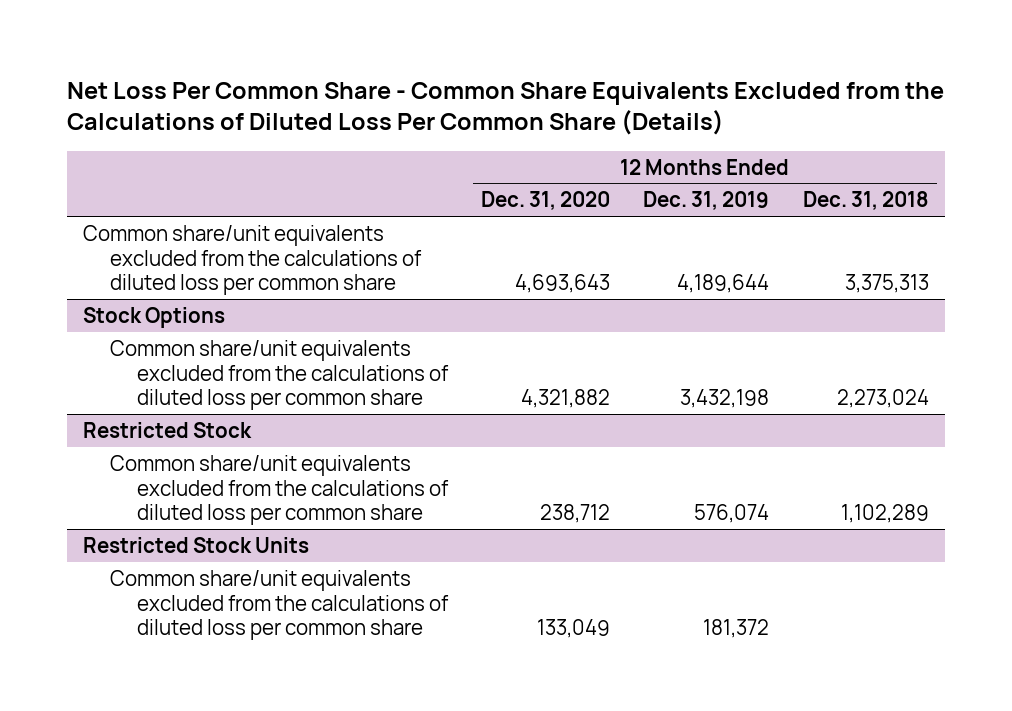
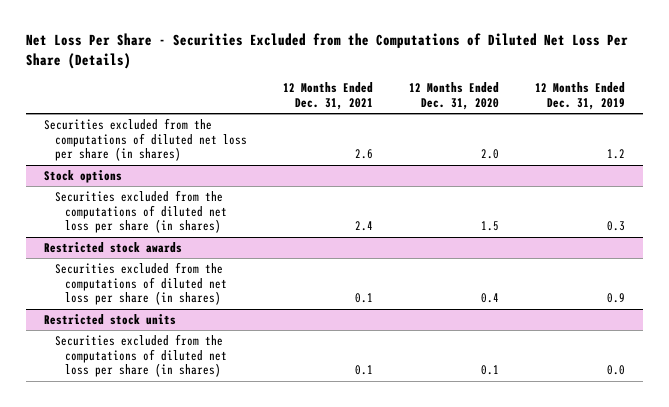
[66,81,944,136] Net Loss Per Common Share - Common Share Equivalents Excluded from the Calculations of Diluted Loss Per Common Share (Details) -> [25,33,628,69] Net Loss Per Share - Securities Excluded from the Computations of Diluted Net Loss Per Share (Details)
[802,191,929,211] Dec. 31, 2018 -> none
none -> [282,82,373,110] 12 Months Ended Dec. 31, 2021
[83,224,423,296] Common share/unit equivalents excluded from the calculations of diluted loss per common share -> [44,117,247,162] Securities excluded from the computations of diluted net loss per share (in shares)
[515,274,611,294] 4,693,643 -> [481,149,500,160] 2.0
[677,274,770,294] 4,189,644 -> [607,149,626,160] 1.2
[83,306,226,328] Stock Options -> [44,169,123,183] Stock options
[110,339,449,411] Common share/unit equivalents excluded from the calculations of diluted loss per common share -> [54,189,228,234] Securities excluded from the computations of diluted net loss per share (in shares)
[521,389,611,409] 4,321,882 -> [481,221,500,232] 1.5
[680,389,770,409] 3,432,198 -> [607,221,626,232] 0.3
[83,421,253,438] Restricted Stock -> [44,241,183,253] Restricted stock awards
[110,454,449,526] Common share/unit equivalents excluded from the calculations of diluted loss per common share -> [54,261,228,306] Securities excluded from the computations of diluted net loss per share (in shares)
[540,504,611,524] 238,712 -> [481,293,500,304] 0.4
[694,504,770,524] 576,074 -> [607,293,626,304] 0.9
[83,536,310,553] Restricted Stock Units -> [44,313,177,325] Restricted stock units
[110,569,449,641] Common share/unit equivalents excluded from the calculations of diluted loss per common share -> [54,333,228,378] Securities excluded from the computations of diluted net loss per share (in shares)
[537,619,611,639] 133,049 -> [481,365,500,376] 0.1
[703,619,770,639] 181,372 -> [607,365,626,376] 0.0

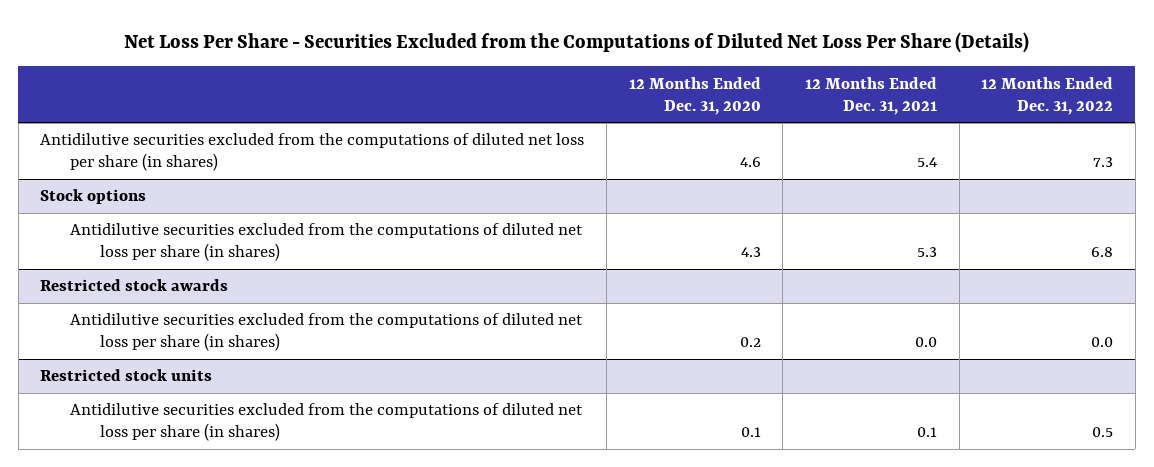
[535,82,626,110] 12 Months Ended Dec. 31, 2019 -> none
none -> [981,76,1114,115] 12 Months Ended Dec. 31, 2022
[44,117,247,162] Securities excluded from the computations of diluted net loss per share (in shares) -> [40,133,585,172] Antidilutive securities excluded from the computations of diluted net loss per share (in shares)
[354,149,373,160] 2.6 -> [916,157,937,168] 5.4
[481,149,500,160] 2.0 -> [739,157,761,168] 4.6
[54,189,228,234] Securities excluded from the computations of diluted net loss per share (in shares) -> [70,223,584,262] Antidilutive securities excluded from the computations of diluted net loss per share (in shares)
[354,221,373,232] 2.4 -> [916,247,937,258] 5.3
[481,221,500,232] 1.5 -> [740,247,761,258] 4.3
[54,261,228,306] Securities excluded from the computations of diluted net loss per share (in shares) -> [70,313,584,352] Antidilutive securities excluded from the computations of diluted net loss per share (in shares)
[354,293,373,304] 0.1 -> [914,337,937,348] 0.0
[481,293,500,304] 0.4 -> [739,337,761,348] 0.2
[54,333,228,378] Securities excluded from the computations of diluted net loss per share (in shares) -> [70,403,584,442] Antidilutive securities excluded from the computations of diluted net loss per share (in shares)

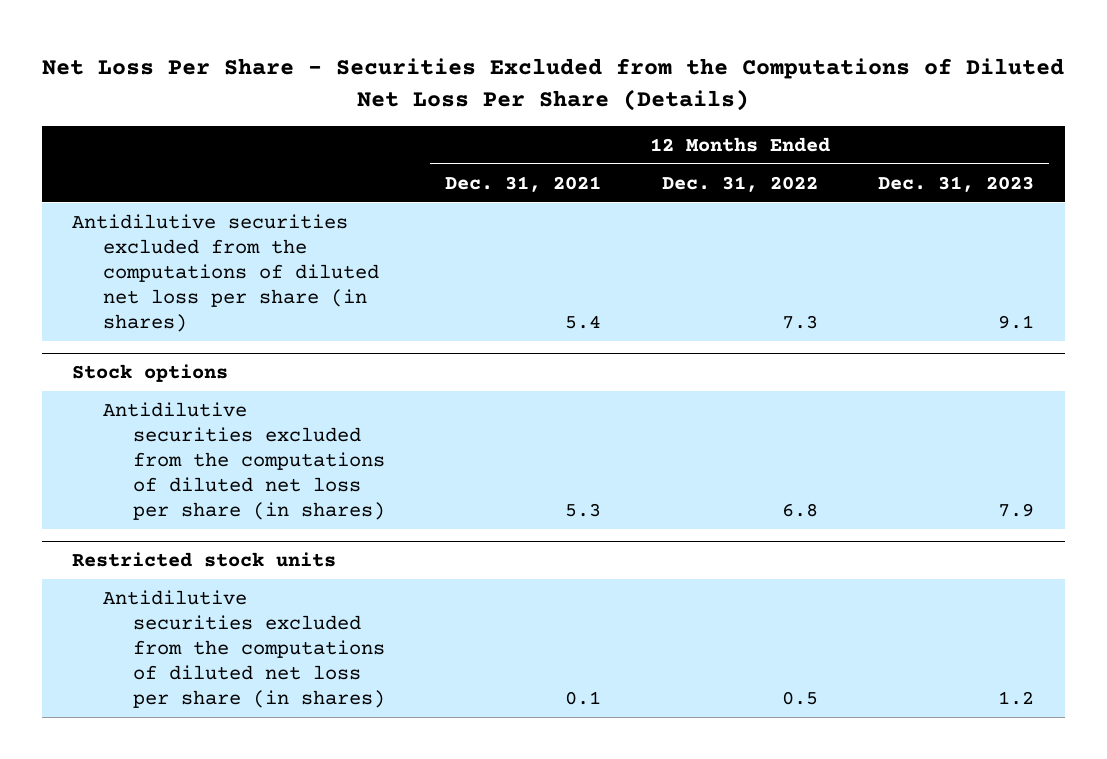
[628,76,761,115] 12 Months Ended Dec. 31, 2020 -> none
none -> [878,175,1035,192] Dec. 31, 2023
[40,279,229,292] Restricted stock awards -> none
[70,313,584,352] Antidilutive securities excluded from the computations of diluted net loss per share (in shares) -> none

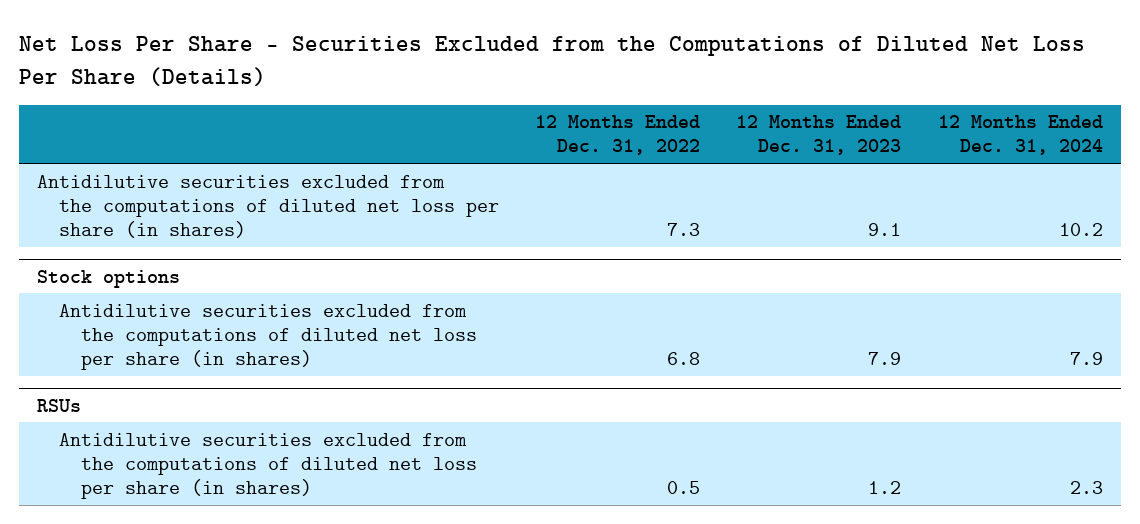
[445,175,602,192] Dec. 31, 2021 -> none
none -> [937,115,1103,156] 12 Months Ended Dec. 31, 2024
[72,552,337,568] Restricted stock units -> [36,398,81,412] RSUs

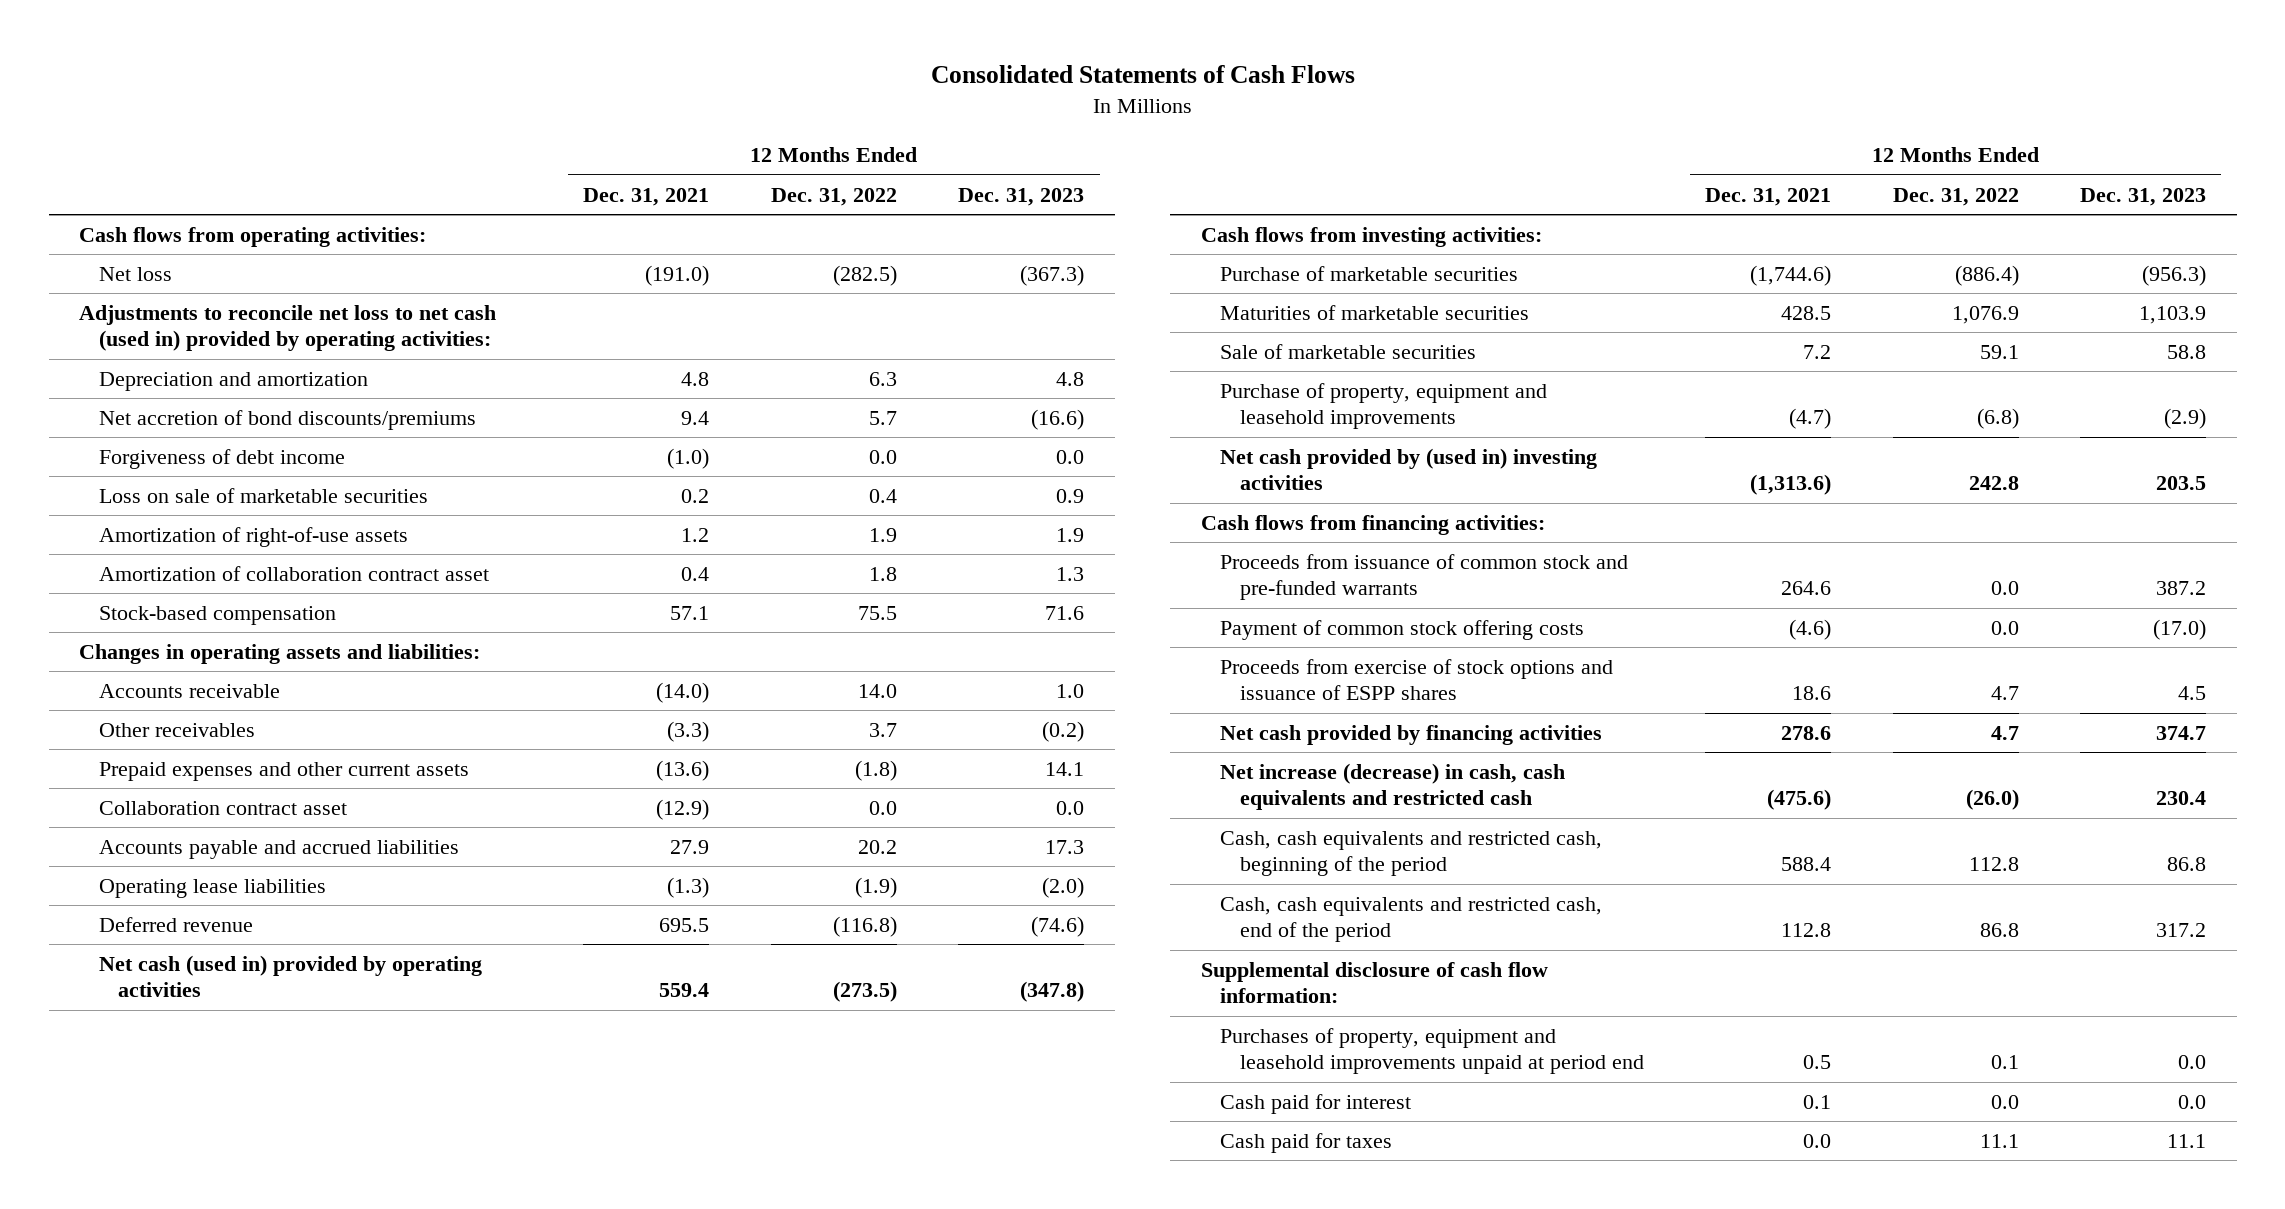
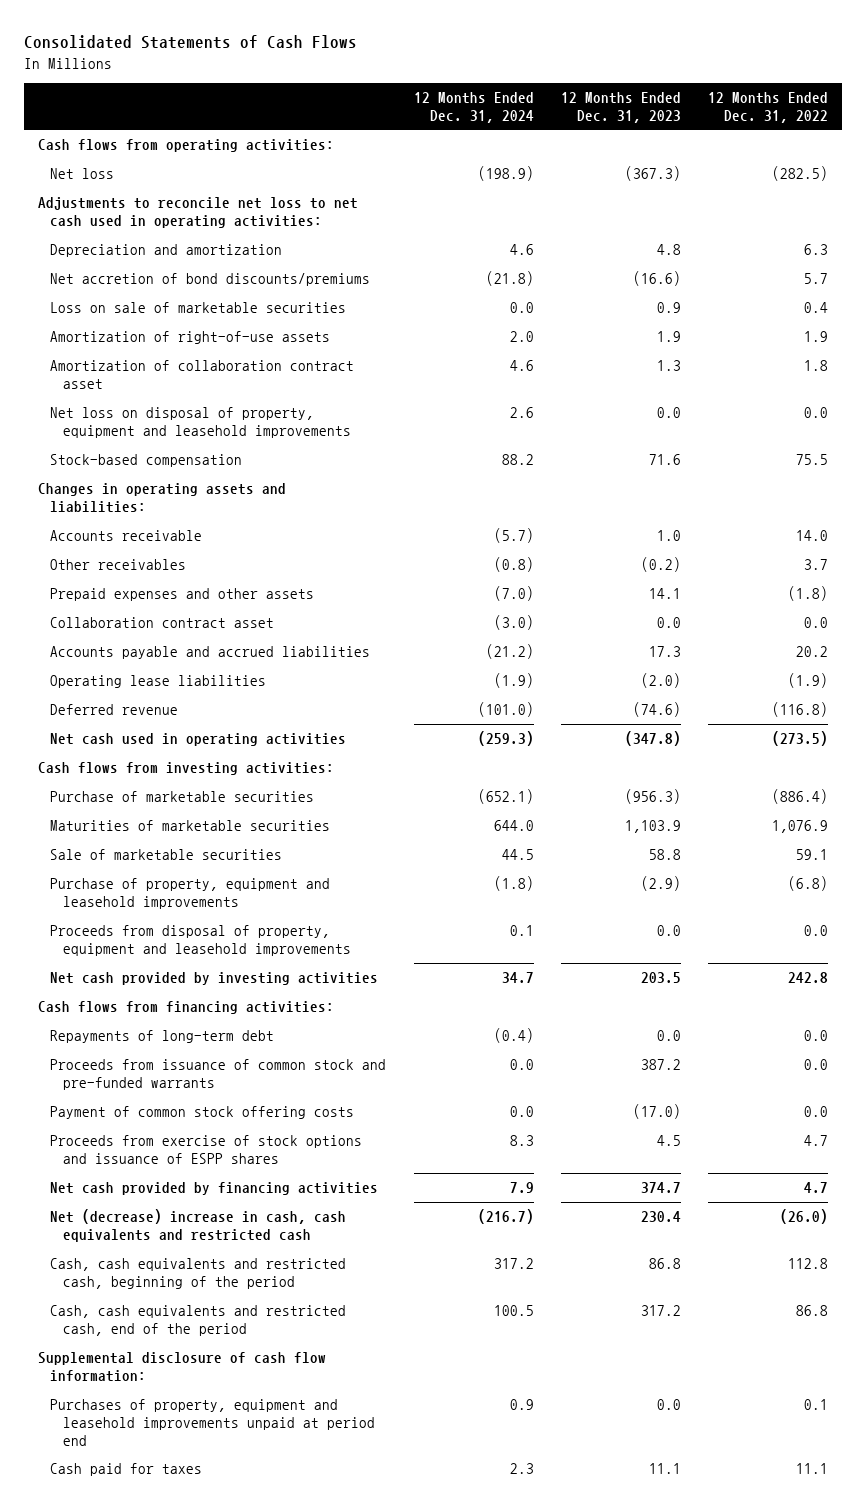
[583,187,710,206] Dec. 31, 2021 -> none
none -> [413,91,534,123] 12 Months Ended Dec. 31, 2024
[79,304,497,352] Adjustments to reconcile net loss to net cash (used in) provided by operating activities: -> [37,197,358,228] Adjustments to reconcile net loss to net cash used in operating activities:
[98,448,345,469] Forgiveness of debt income -> none
none -> [50,407,351,438] Net loss on disposal of property, equipment and leasehold improvements
[98,761,469,781] Prepaid expenses and other current assets -> [50,588,315,602] Prepaid expenses and other assets
[98,954,482,998] Net cash (used in) provided by operating activities -> [50,733,347,747] Net cash used in operating activities
none -> [50,925,351,956] Proceeds from disposal of property, equipment and leasehold improvements
[1220,447,1598,491] Net cash provided by (used in) investing activities -> [50,972,379,986] Net cash provided by investing activities
none -> [50,1030,275,1044] Repayments of long-term debt
[1220,762,1566,811] Net increase (decrease) in cash, cash equivalents and restricted cash -> [50,1209,347,1242] Net (decrease) increase in cash, cash equivalents and restricted cash
[1220,1093,1412,1114] Cash paid for interest -> none

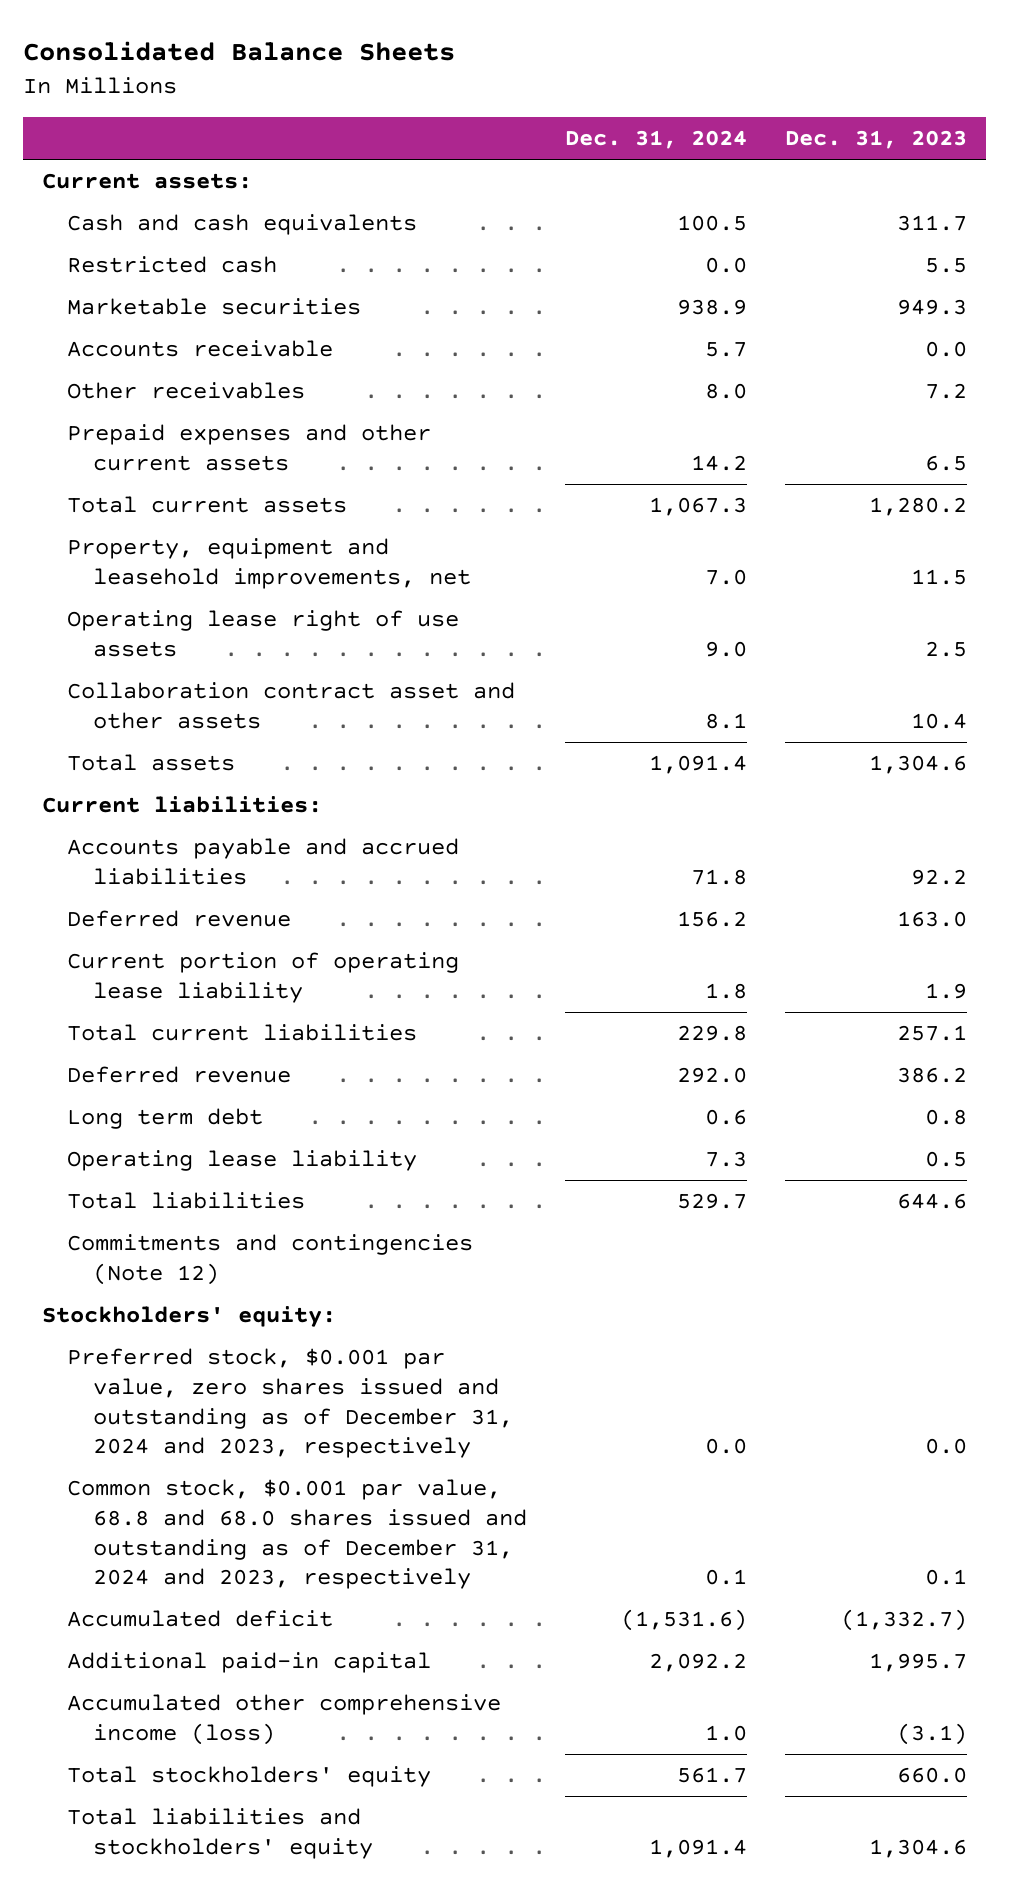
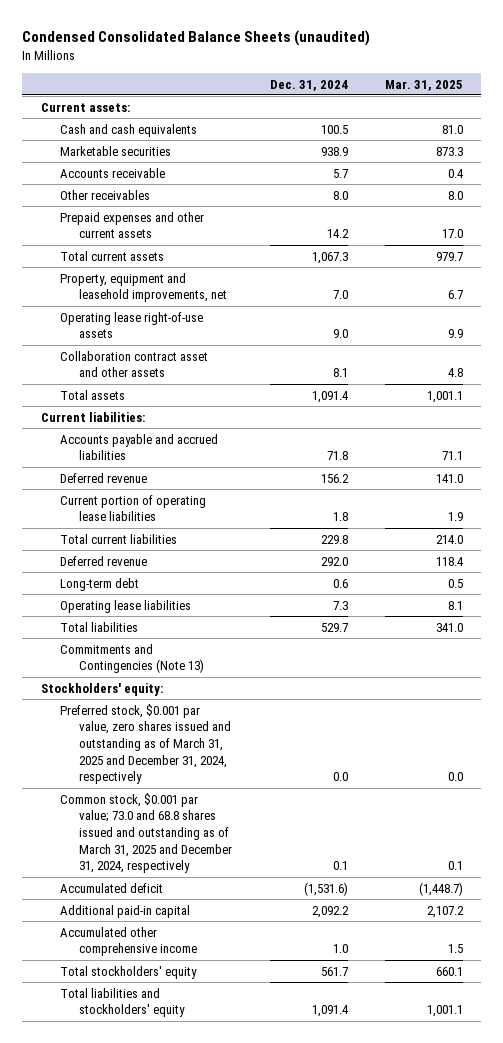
[22,41,455,62] Consolidated Balance Sheets -> [22,30,371,47] Condensed Consolidated Balance Sheets (unaudited)
[784,130,967,150] Dec. 31, 2023 -> none
none -> [384,79,463,91] Mar. 31, 2025
[67,256,278,274] Restricted cash -> none
[67,610,460,657] Operating lease right of use assets -> [60,311,204,339] Operating lease right-of-use assets
[67,952,460,1003] Current portion of operating lease liability -> [60,494,207,522] Current portion of operating lease liabilities
[67,1108,264,1130] Long term debt -> [60,577,140,591] Long-term debt
[67,1150,418,1172] Operating lease liability -> [60,599,192,613] Operating lease liabilities
[67,1234,474,1285] Commitments and contingencies (Note 12) -> [60,643,205,674] Commitments and Contingencies (Note 13)
[67,1348,513,1459] Preferred stock, $0.001 par value, zero shares issued and outstanding as of December 31, 2024 and 2023, respectively -> [60,703,232,785] Preferred stock, $0.001 par value, zero shares issued and outstanding as of March 31, 2025 and December 31, 2024, respectively
[67,1479,527,1590] Common stock, $0.001 par value, 68.8 and 68.0 shares issued and outstanding as of December 31, 2024 and 2023, respectively -> [60,792,233,874] Common stock, $0.001 par value; 73.0 and 68.8 shares issued and outstanding as of March 31, 2025 and December 31, 2024, respectively
[67,1694,502,1745] Accumulated other comprehensive income (loss) -> [60,926,198,957] Accumulated other comprehensive income

